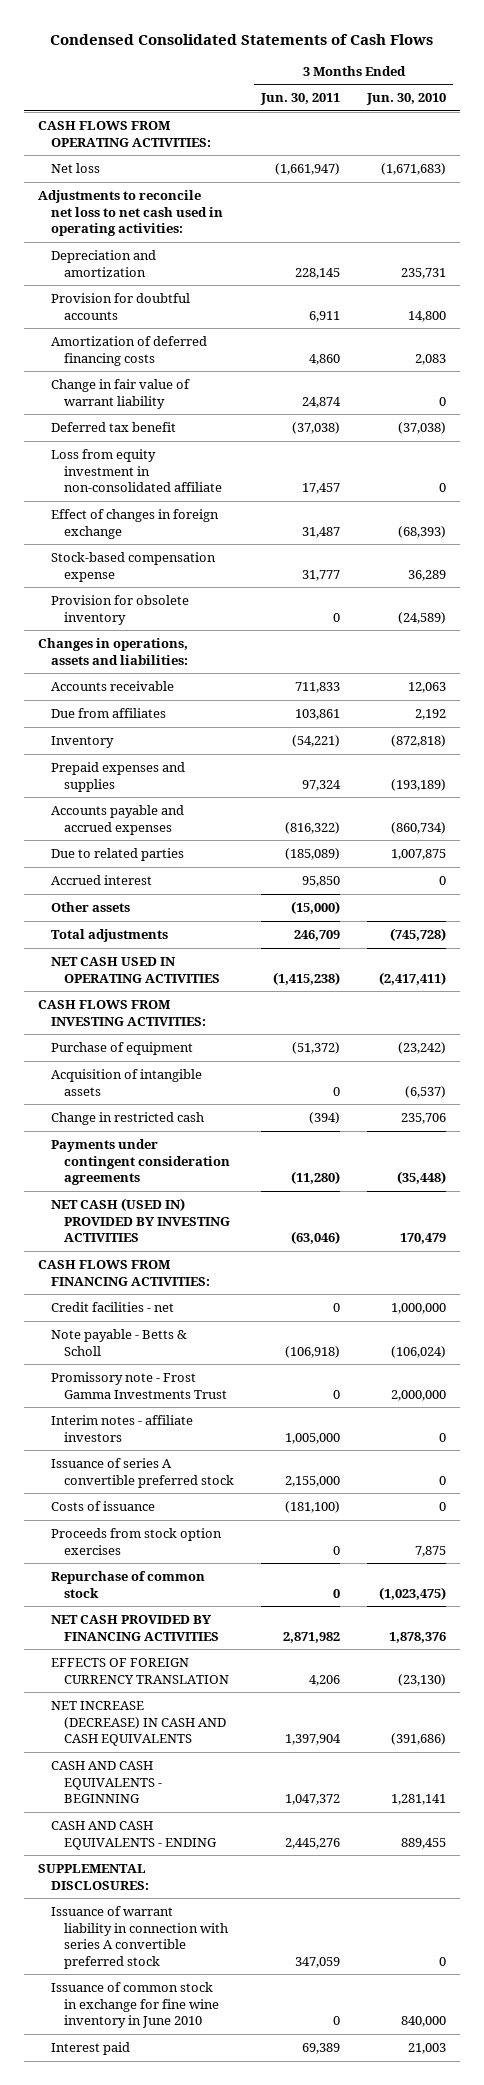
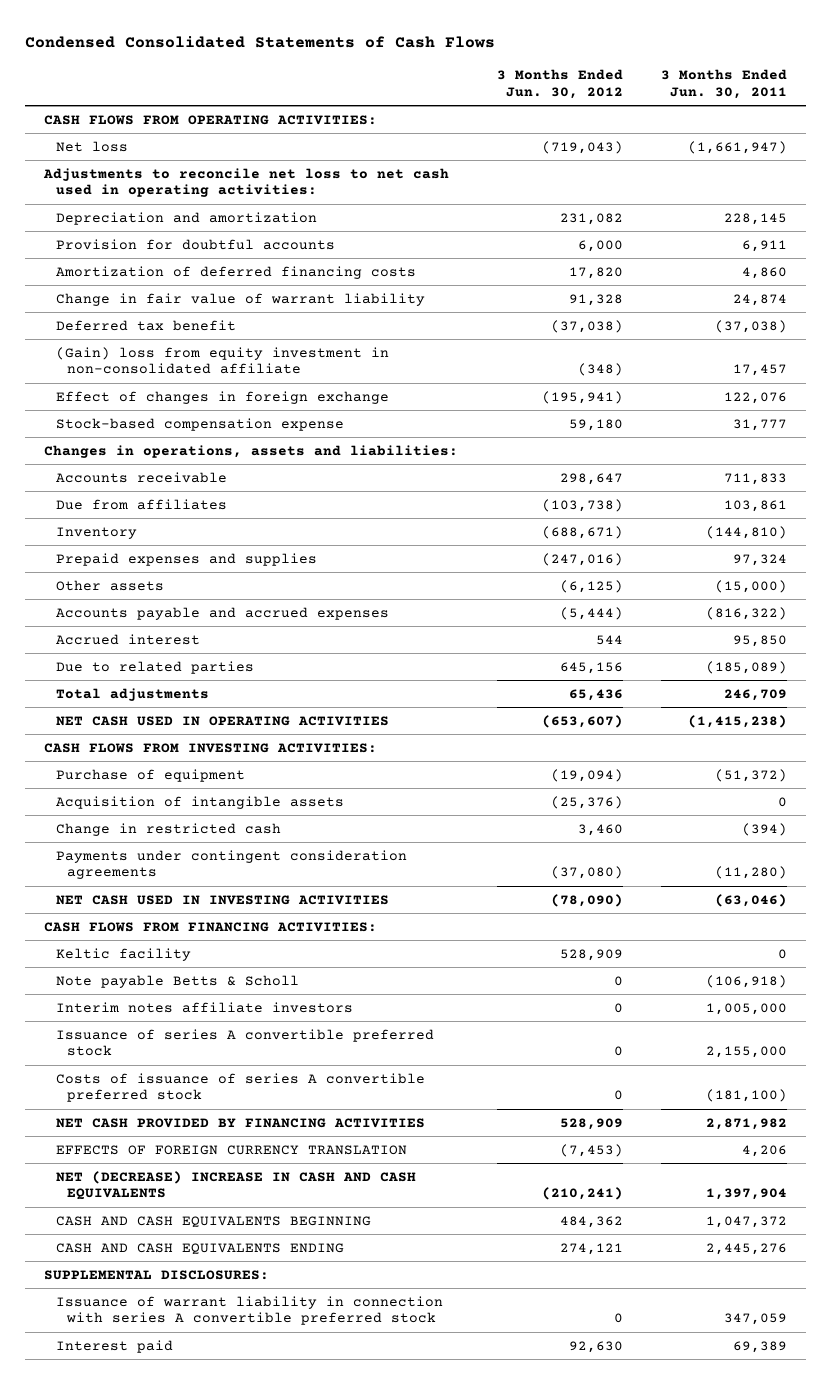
[366,93,447,106] Jun. 30, 2010 -> none
none -> [496,69,623,99] 3 Months Ended Jun. 30, 2012
[50,448,223,493] Loss from equity investment in non-consolidated affiliate -> [55,346,389,375] (Gain) loss from equity investment in non-consolidated affiliate
[302,526,341,538] 31,487 -> [724,391,788,404] 122,076
[50,594,189,625] Provision for obsolete inventory -> none
[292,734,341,747] (54,221) -> [706,525,788,539] (144,810)
[50,901,130,912] Other assets -> [55,579,164,591] Other assets
[50,847,184,861] Due to related parties -> [55,660,254,674] Due to related parties
[50,1197,231,1243] NET CASH (USED IN) PROVIDED BY INVESTING ACTIVITIES -> [55,894,389,905] NET CASH USED IN INVESTING ACTIVITIES
[50,1301,174,1312] Credit facilities - net -> none
[50,1371,228,1399] Promissory note - Frost Gamma Investments Trust -> none
none -> [55,947,191,961] Keltic facility
[50,1328,187,1356] Note payable - Betts & Scholl -> [55,974,299,988] Note payable Betts & Scholl
[50,1414,193,1442] Interim notes - affiliate investors -> [55,1001,353,1013] Interim notes affiliate investors
[50,1527,222,1555] Proceeds from stock option exercises -> none
[50,1570,205,1598] Repurchase of common stock -> none
[50,1500,155,1511] Costs of issuance -> [55,1072,425,1103] Costs of issuance of series A convertible preferred stock
[50,1700,227,1747] NET INCREASE (DECREASE) IN CASH AND CASH EQUIVALENTS -> [55,1170,416,1201] NET (DECREASE) INCREASE IN CASH AND CASH EQUIVALENTS
[50,1760,163,1804] CASH AND CASH EQUIVALENTS - BEGINNING -> [55,1215,371,1227] CASH AND CASH EQUIVALENTS BEGINNING
[50,1820,218,1850] CASH AND CASH EQUIVALENTS - ENDING -> [55,1242,344,1254] CASH AND CASH EQUIVALENTS ENDING
[50,1981,220,2029] Issuance of common stock in exchange for fine wine inventory in June 2010 -> none

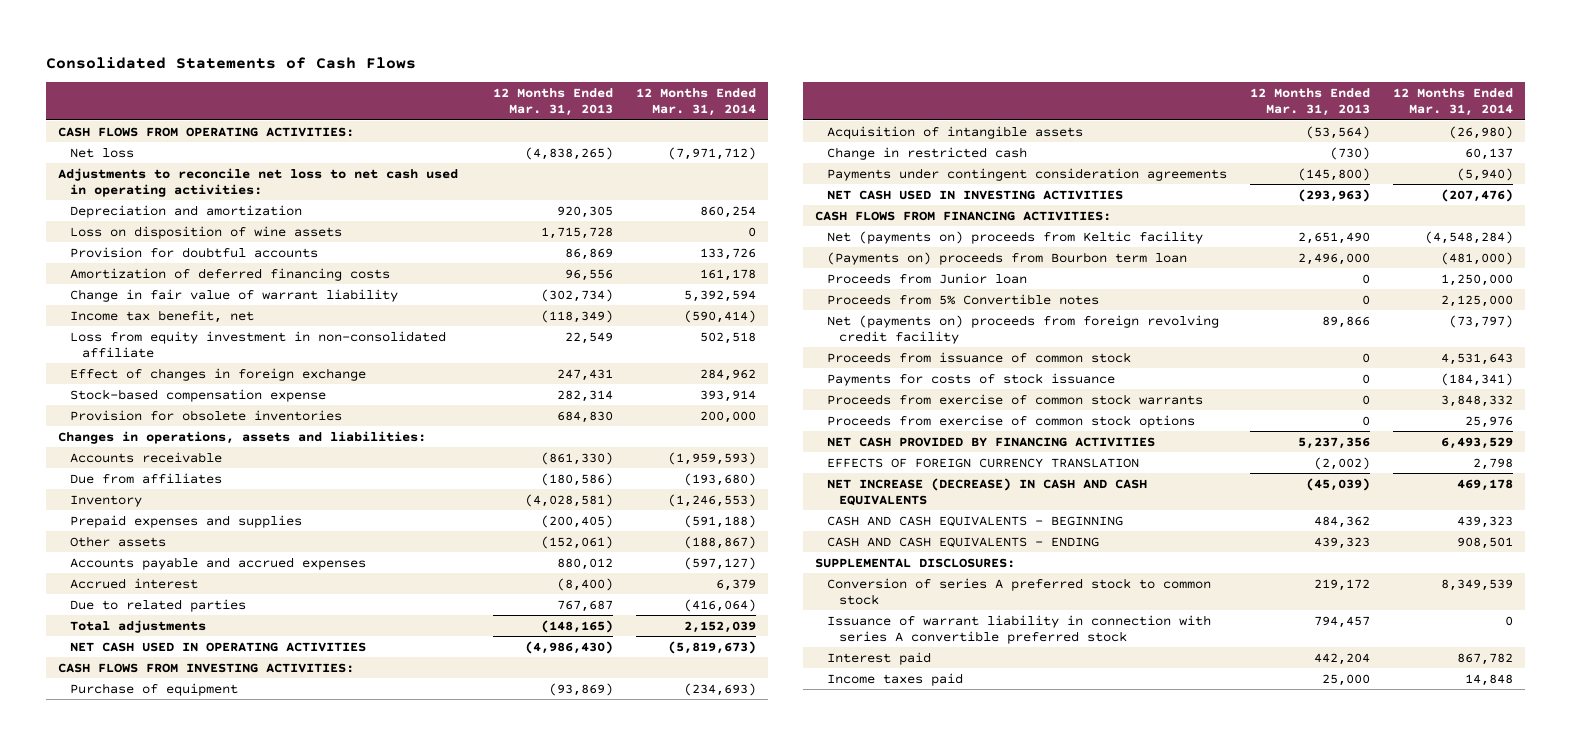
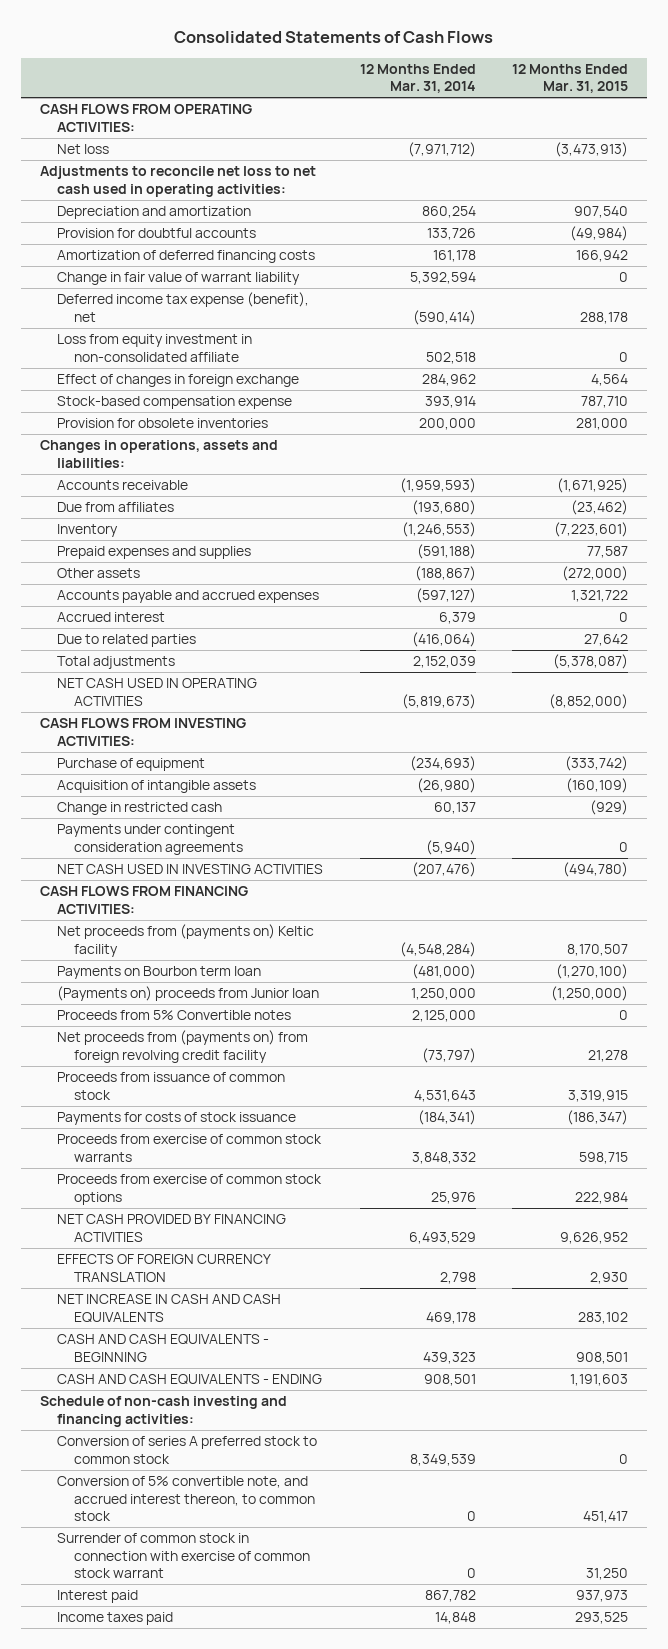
[492,87,613,117] 12 Months Ended Mar. 31, 2013 -> none
none -> [512,64,629,94] 12 Months Ended Mar. 31, 2015
[69,225,342,239] Loss on disposition of wine assets -> none
[69,309,254,323] Income tax benefit, net -> [56,292,309,322] Deferred income tax expense (benefit), net
[826,230,1203,244] Net (payments on) proceeds from Keltic facility -> [56,924,314,957] Net proceeds from (payments on) Keltic facility
[826,251,1187,265] (Payments on) proceeds from Bourbon term loan -> [56,966,261,980] Payments on Bourbon term loan
[826,272,1027,284] Proceeds from Junior loan -> [56,986,319,1002] (Payments on) proceeds from Junior loan
[826,314,1219,345] Net (payments on) proceeds from foreign revolving credit facility -> [56,1030,308,1063] Net proceeds from (payments on) from foreign revolving credit facility
[826,477,1147,507] NET INCREASE (DECREASE) IN CASH AND CASH EQUIVALENTS -> [56,1294,281,1323] NET INCREASE IN CASH AND CASH EQUIVALENTS
[814,557,1015,568] SUPPLEMENTAL DISCLOSURES: -> none
none -> [39,1396,287,1427] Schedule of non-cash investing and financing activities:
[826,614,1211,645] Issuance of warrant liability in connection with series A convertible preferred stock -> none
none -> [56,1476,316,1522] Conversion of 5% convertible note, and accrued interest thereon, to common stock
none -> [56,1533,311,1579] Surrender of common stock in connection with exercise of common stock warrant

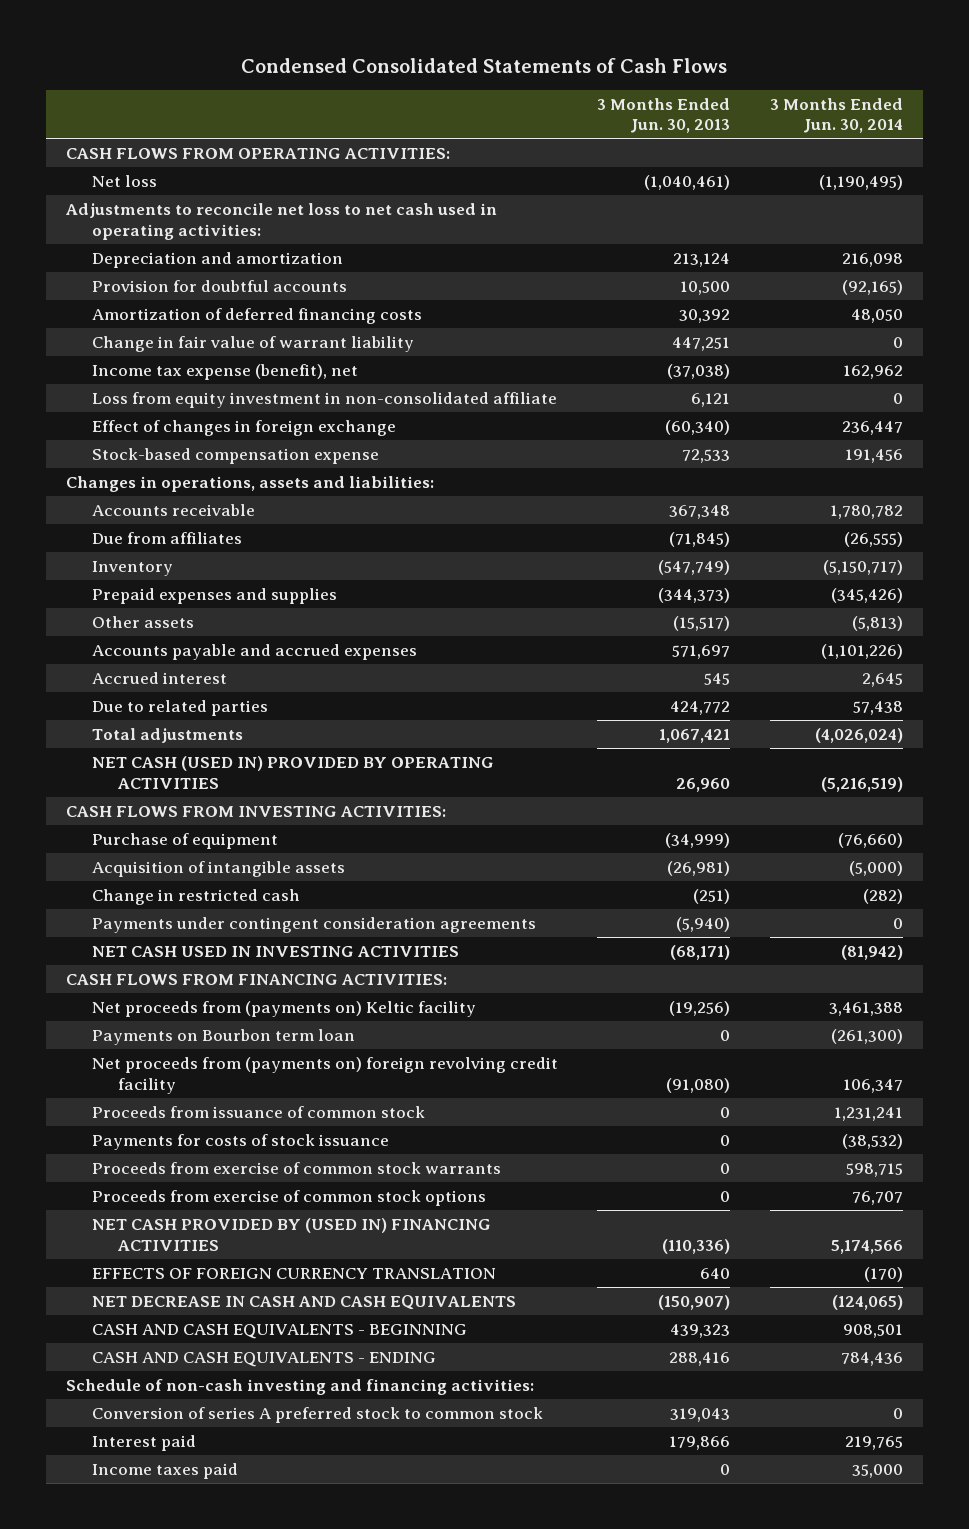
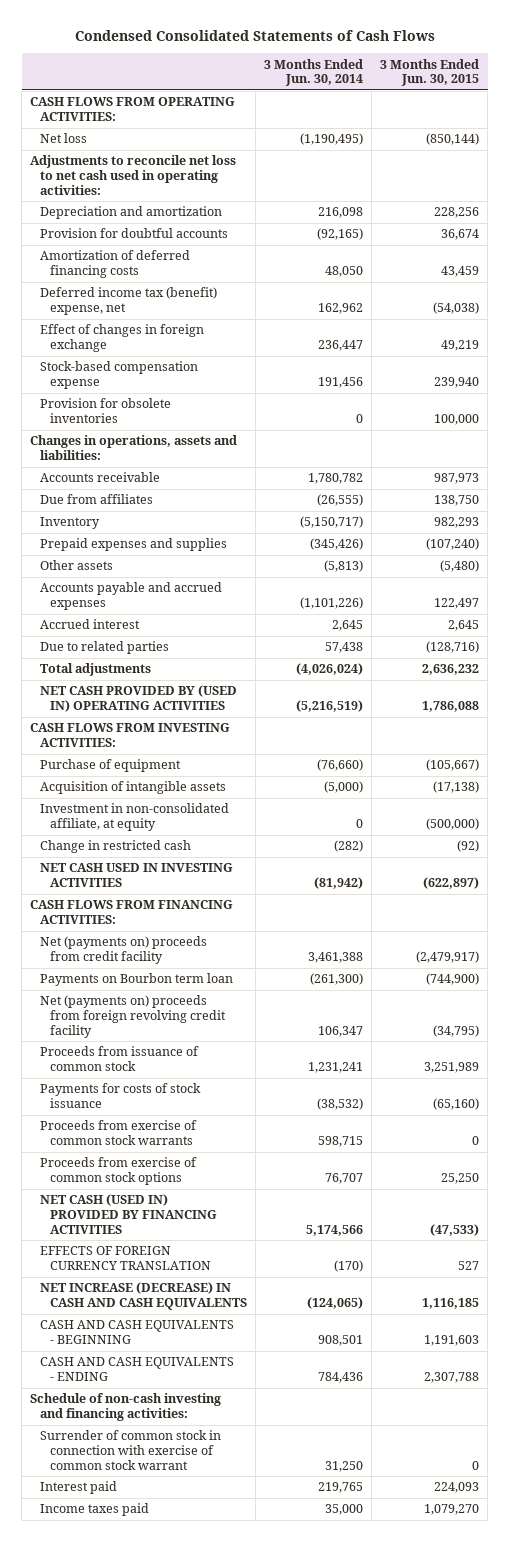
[597,97,731,134] 3 Months Ended Jun. 30, 2013 -> none
none -> [380,58,480,87] 3 Months Ended Jun. 30, 2015
[92,335,415,352] Change in fair value of warrant liability -> none
[92,391,558,408] Loss from equity investment in non-consolidated affiliate -> none
[92,363,359,380] Income tax expense (benefit), net -> [40,287,218,316] Deferred income tax (benefit) expense, net
none -> [40,398,172,424] Provision for obsolete inventories
[92,755,495,789] NET CASH (USED IN) PROVIDED BY OPERATING ACTIVITIES -> [40,685,238,713] NET CASH PROVIDED BY (USED IN) OPERATING ACTIVITIES
none -> [40,803,230,832] Investment in non-consolidated affiliate, at equity
[92,916,537,933] Payments under contingent consideration agreements -> none
[92,1000,477,1017] Net proceeds from (payments on) Keltic facility -> [40,936,208,965] Net (payments on) proceeds from credit facility
[92,1056,559,1094] Net proceeds from (payments on) foreign revolving credit facility -> [40,995,227,1038] Net (payments on) proceeds from foreign revolving credit facility
[92,1217,492,1251] NET CASH PROVIDED BY (USED IN) FINANCING ACTIVITIES -> [40,1194,218,1234] NET CASH (USED IN) PROVIDED BY FINANCING ACTIVITIES
[92,1294,517,1310] NET DECREASE IN CASH AND CASH EQUIVALENTS -> [40,1282,248,1311] NET INCREASE (DECREASE) IN CASH AND CASH EQUIVALENTS
[92,1406,544,1423] Conversion of series A preferred stock to common stock -> none
none -> [40,1430,222,1470] Surrender of common stock in connection with exercise of common stock warrant

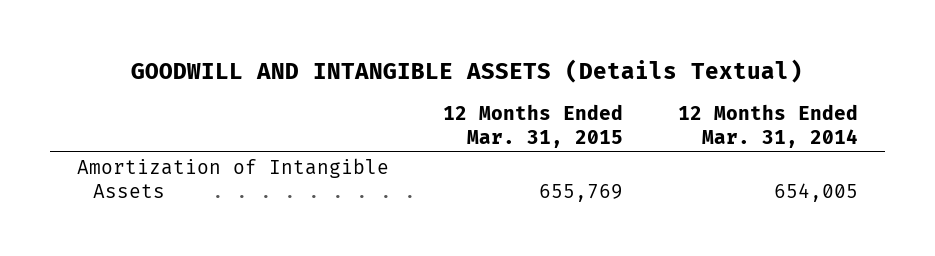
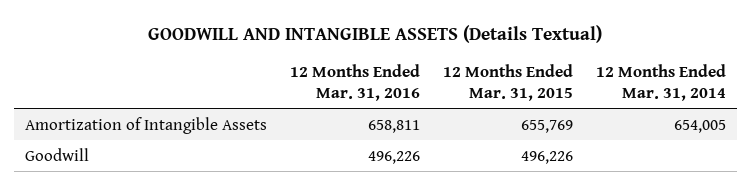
none -> [289,63,420,101] 12 Months Ended Mar. 31, 2016
none -> [25,147,90,161] Goodwill

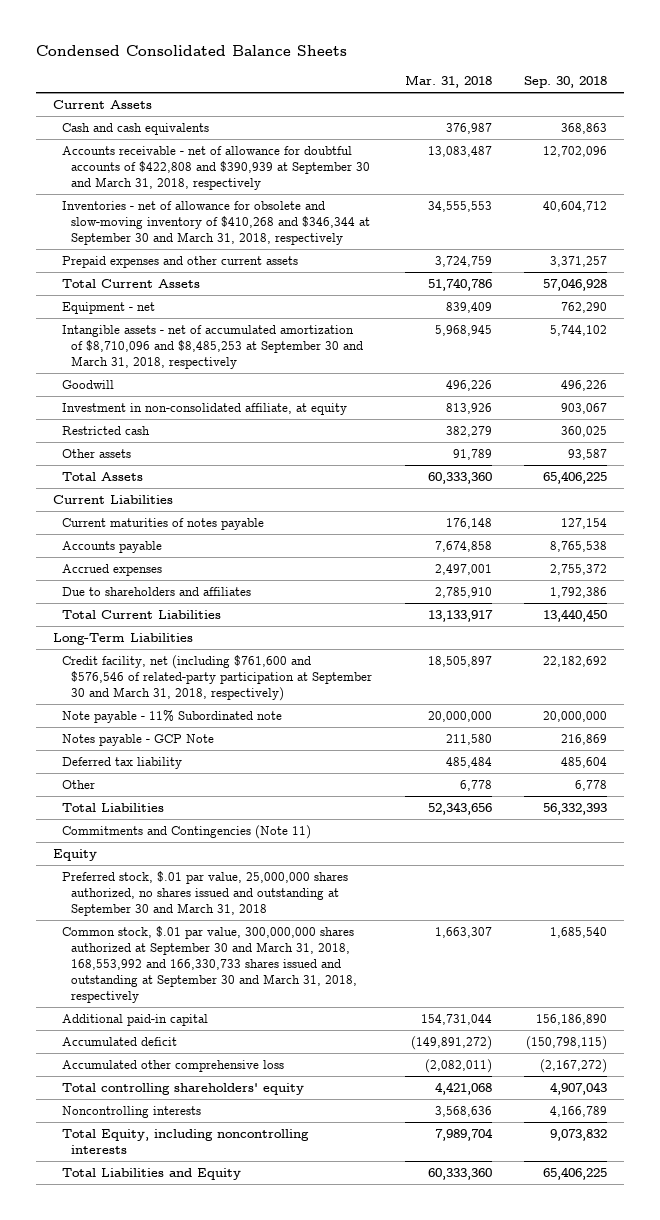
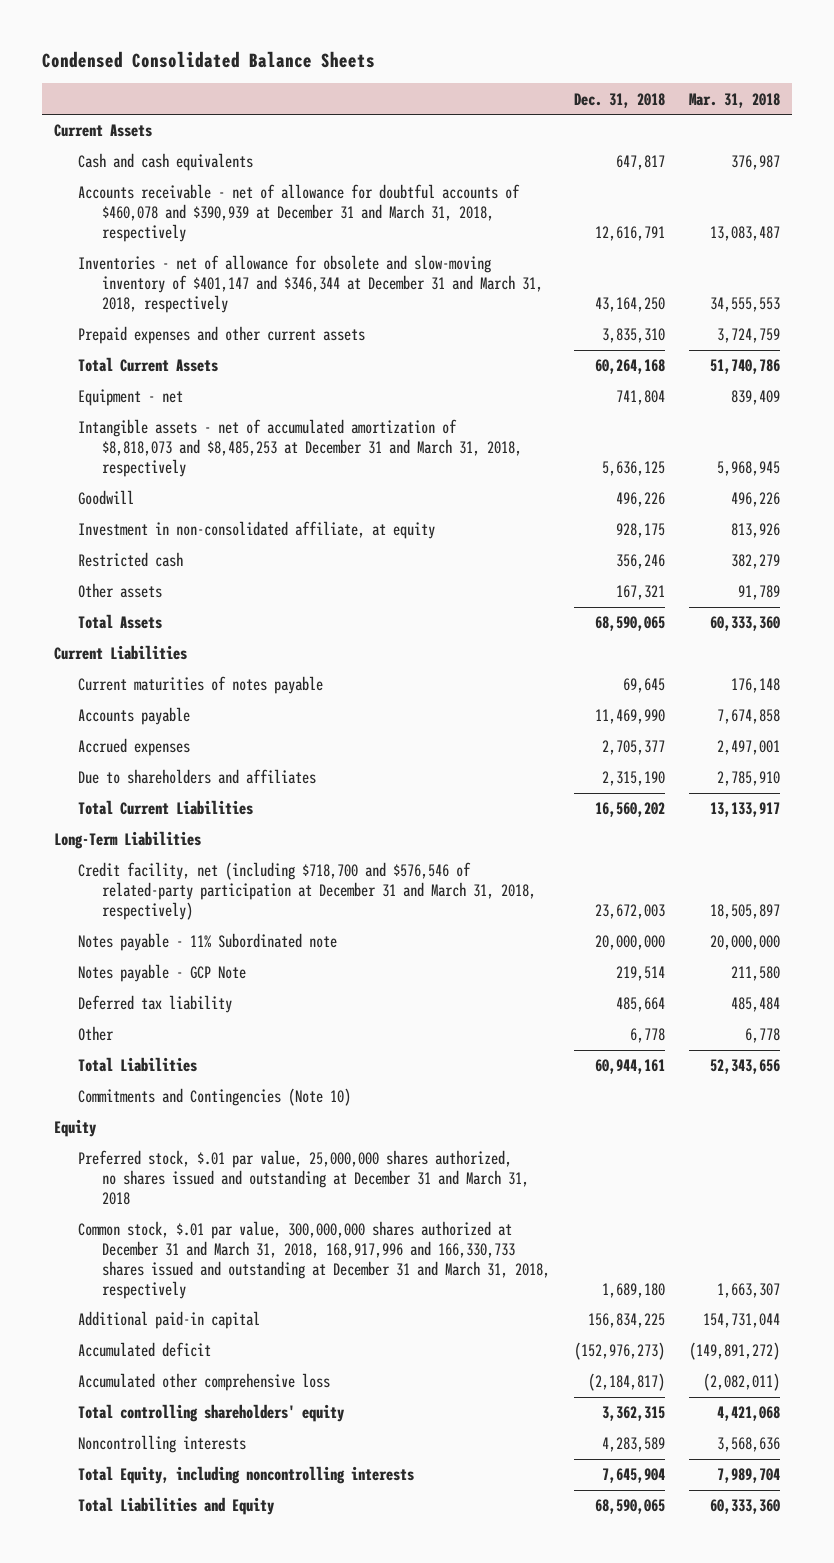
[524,75,608,88] Sep. 30, 2018 -> none
none -> [573,92,665,108] Dec. 31, 2018
[61,146,370,190] Accounts receivable - net of allowance for doubtful accounts of $422,808 and $390,939 at September 30 and March 31, 2018, respectively -> [77,184,520,242] Accounts receivable - net of allowance for doubtful accounts of $460,078 and $390,939 at December 31 and March 31, 2018, respectively
[61,201,370,245] Inventories - net of allowance for obsolete and slow-moving inventory of $410,268 and $346,344 at September 30 and March 31, 2018, respectively -> [77,255,543,313] Inventories - net of allowance for obsolete and slow-moving inventory of $401,147 and $346,344 at December 31 and March 31, 2018, respectively
[61,325,363,369] Intangible assets - net of accumulated amortization of $8,710,096 and $8,485,253 at September 30 and March 31, 2018, respectively -> [77,419,522,477] Intangible assets - net of accumulated amortization of $8,818,073 and $8,485,253 at December 31 and March 31, 2018, respectively
[61,655,372,701] Credit facility, net (including $761,600 and $576,546 of related-party participation at September 30 and March 31, 2018, respectively) -> [77,862,536,920] Credit facility, net (including $718,700 and $576,546 of related-party participation at December 31 and March 31, 2018, respectively)
[61,710,282,724] Note payable - 11% Subordinated note -> [77,933,337,952] Notes payable - 11% Subordinated note
[61,825,311,840] Commitments and Contingencies (Note 11) -> [77,1088,351,1107] Commitments and Contingencies (Note 10)
[61,871,348,916] Preferred stock, $.01 par value, 25,000,000 shares authorized, no shares issued and outstanding at September 30 and March 31, 2018 -> [77,1150,529,1205] Preferred stock, $.01 par value, 25,000,000 shares authorized, no shares issued and outstanding at December 31 and March 31, 2018
[61,926,357,1003] Common stock, $.01 par value, 300,000,000 shares authorized at September 30 and March 31, 2018, 168,553,992 and 166,330,733 shares issued and outstanding at September 30 and March 31, 2018, respectively -> [77,1221,550,1299] Common stock, $.01 par value, 300,000,000 shares authorized at December 31 and March 31, 2018, 168,917,996 and 166,330,733 shares issued and outstanding at December 31 and March 31, 2018, respectively

